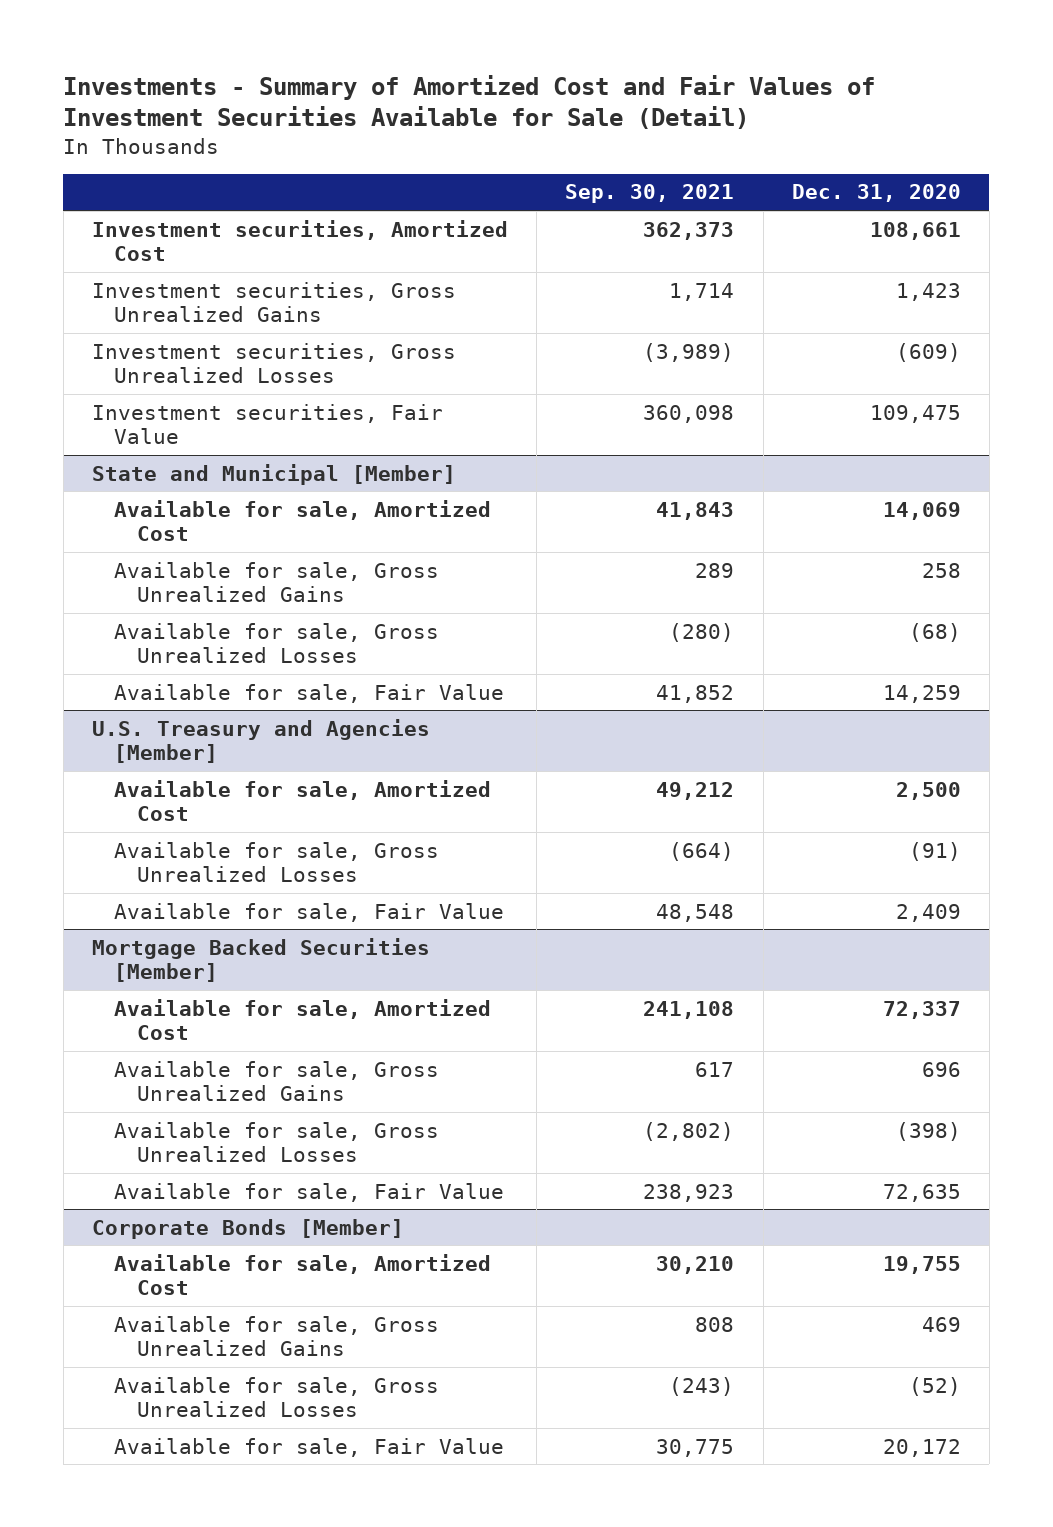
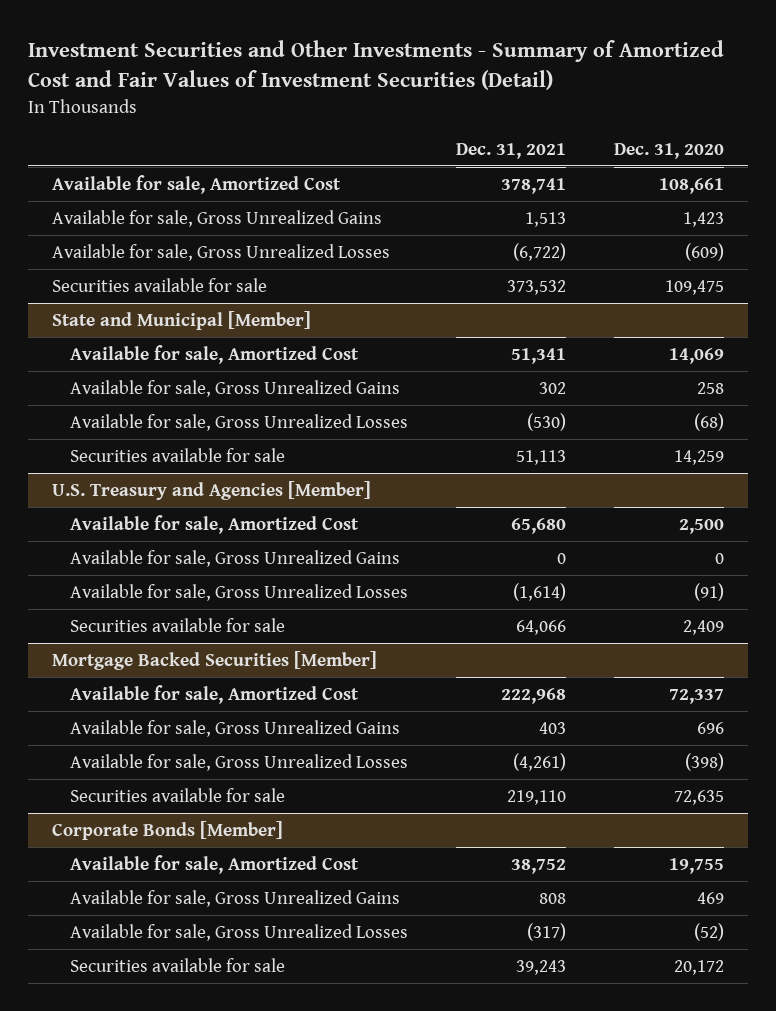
[63,74,876,130] Investments - Summary of Amortized Cost and Fair Values of Investment Securities Available for Sale (Detail) -> [27,40,724,91] Investment Securities and Other Investments - Summary of Amortized Cost and Fair Values of Investment Securities (Detail)
[565,184,735,204] Sep. 30, 2021 -> none
none -> [456,142,567,159] Dec. 31, 2021
[92,342,457,384] Investment securities, Gross Unrealized Losses -> none
[92,219,509,262] Investment securities, Amortized Cost -> [51,174,341,194] Available for sale, Amortized Cost
[92,281,457,323] Investment securities, Gross Unrealized Gains -> [51,209,382,227] Available for sale, Gross Unrealized Gains
none -> [51,243,390,261] Available for sale, Gross Unrealized Losses
[92,403,444,445] Investment securities, Fair Value -> [51,277,267,292] Securities available for sale
[114,683,505,703] Available for sale, Fair Value -> [70,447,286,462] Securities available for sale
none -> [70,549,401,567] Available for sale, Gross Unrealized Gains
[114,902,505,922] Available for sale, Fair Value -> [70,617,286,632] Securities available for sale
[114,1182,505,1202] Available for sale, Fair Value -> [70,787,286,802] Securities available for sale
[114,1437,505,1457] Available for sale, Fair Value -> [70,957,286,972] Securities available for sale

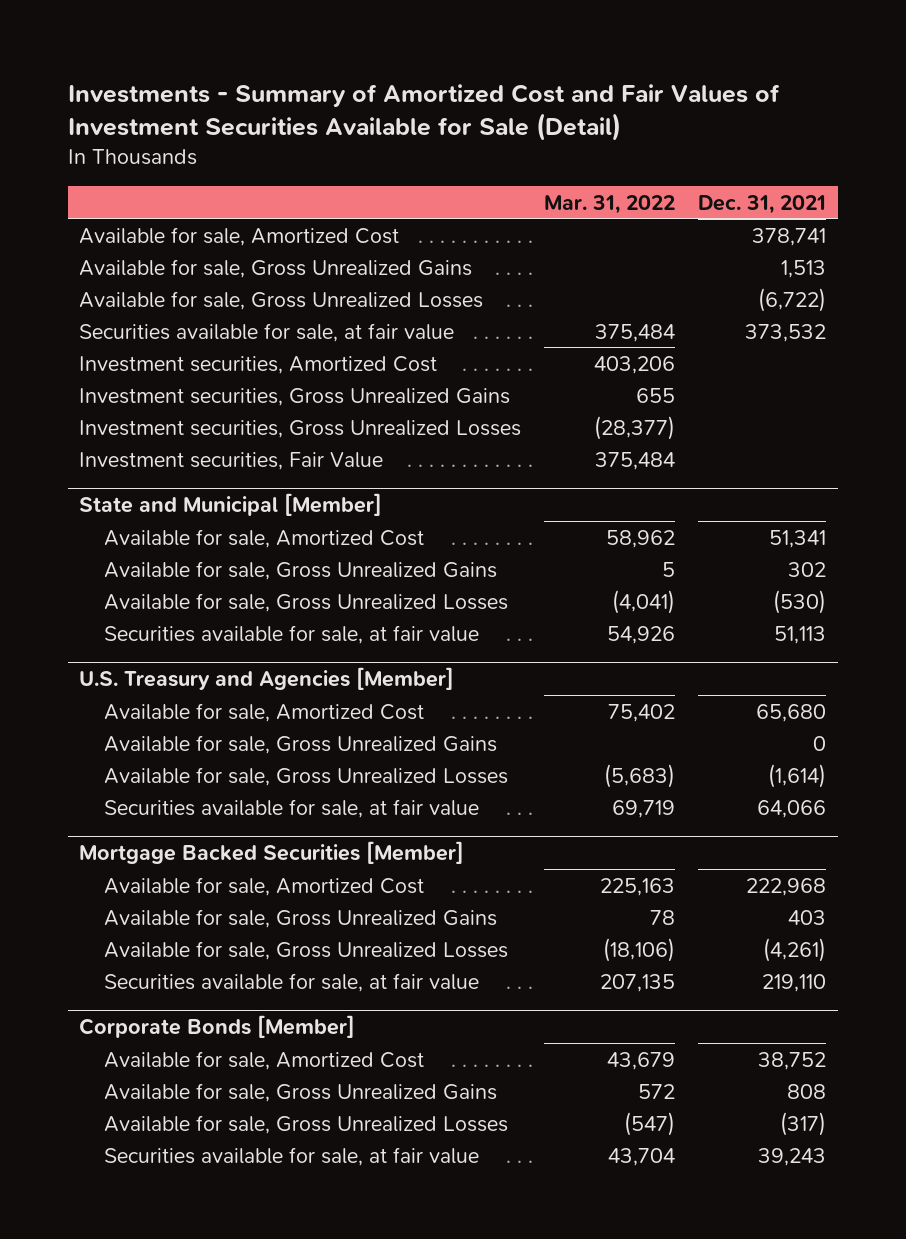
[27,40,724,91] Investment Securities and Other Investments - Summary of Amortized Cost and Fair Values of Investment Securities (Detail) -> [67,83,780,142] Investments - Summary of Amortized Cost and Fair Values of Investment Securities Available for Sale (Detail)
[614,142,725,159] Dec. 31, 2020 -> none
none -> [544,194,676,214] Mar. 31, 2022
[51,277,267,292] Securities available for sale -> [79,322,455,342] Securities available for sale, at fair value
none -> [79,355,438,374] Investment securities, Amortized Cost
none -> [79,387,511,406] Investment securities, Gross Unrealized Gains
none -> [79,419,522,438] Investment securities, Gross Unrealized Losses
none -> [79,451,384,470] Investment securities, Fair Value
[70,447,286,462] Securities available for sale -> [104,624,480,644] Securities available for sale, at fair value
[70,617,286,632] Securities available for sale -> [104,798,480,818] Securities available for sale, at fair value
[70,787,286,802] Securities available for sale -> [104,972,480,992] Securities available for sale, at fair value
[70,957,286,972] Securities available for sale -> [104,1146,480,1166] Securities available for sale, at fair value

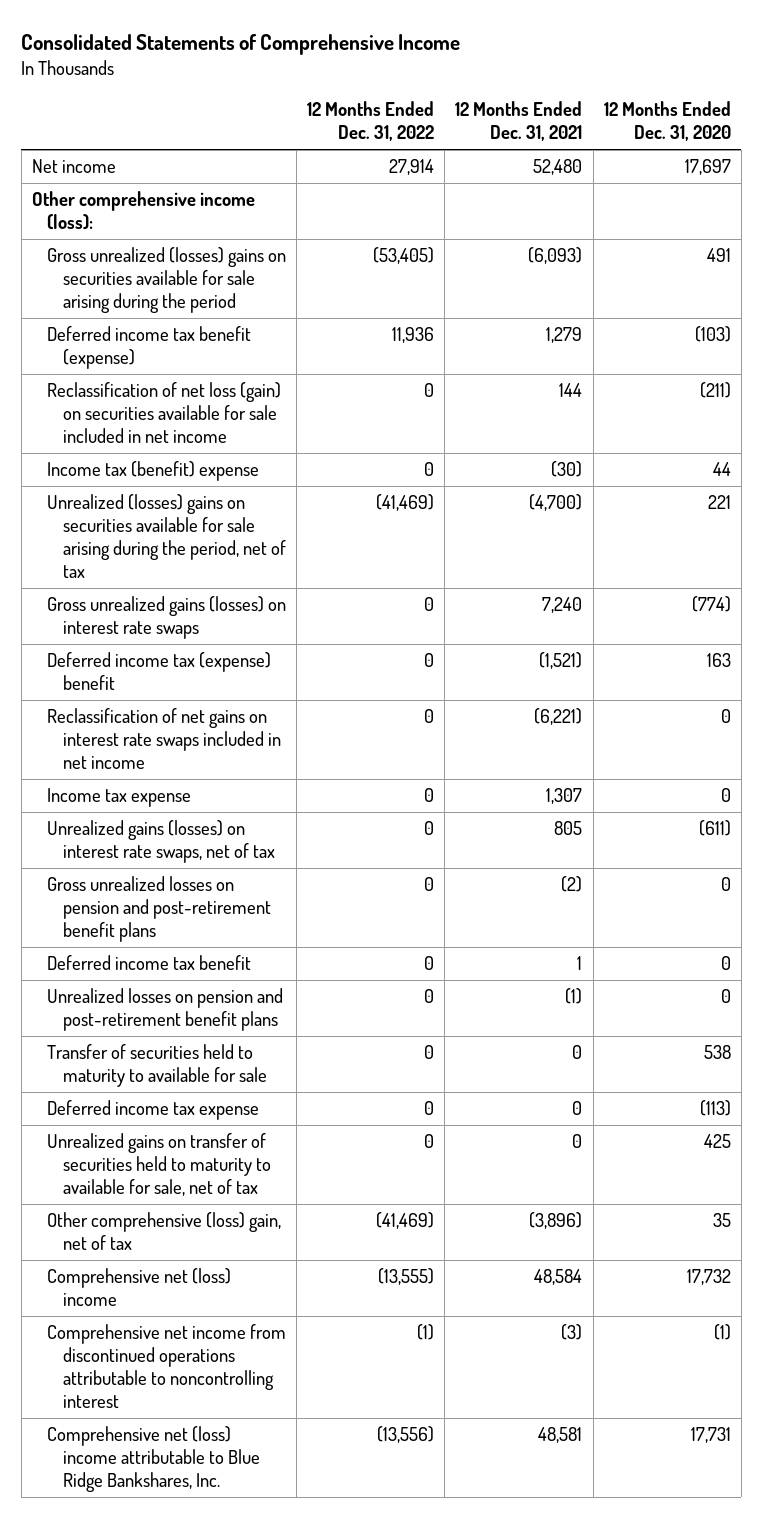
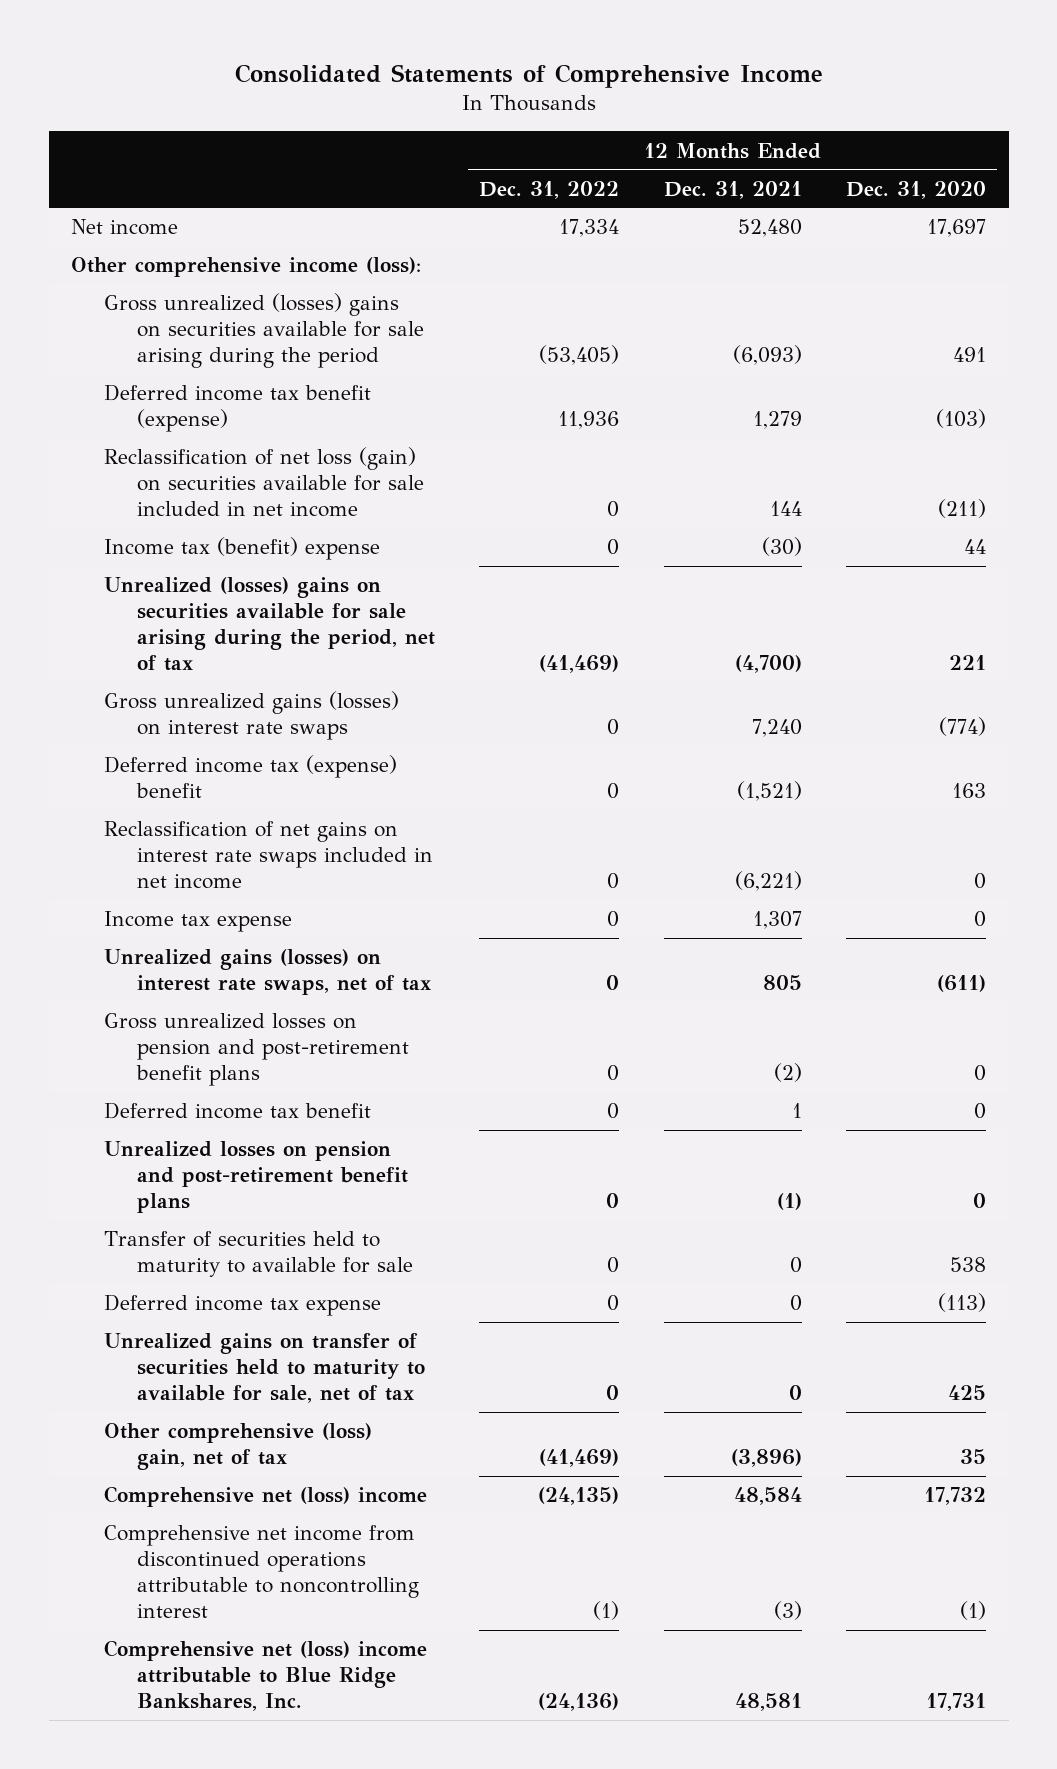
[389,159,435,176] 27,914 -> [559,219,620,238] 17,334
[378,1268,435,1286] (13,555) -> [538,1487,620,1506] (24,135)
[377,1426,435,1444] (13,556) -> [538,1693,620,1712] (24,136)

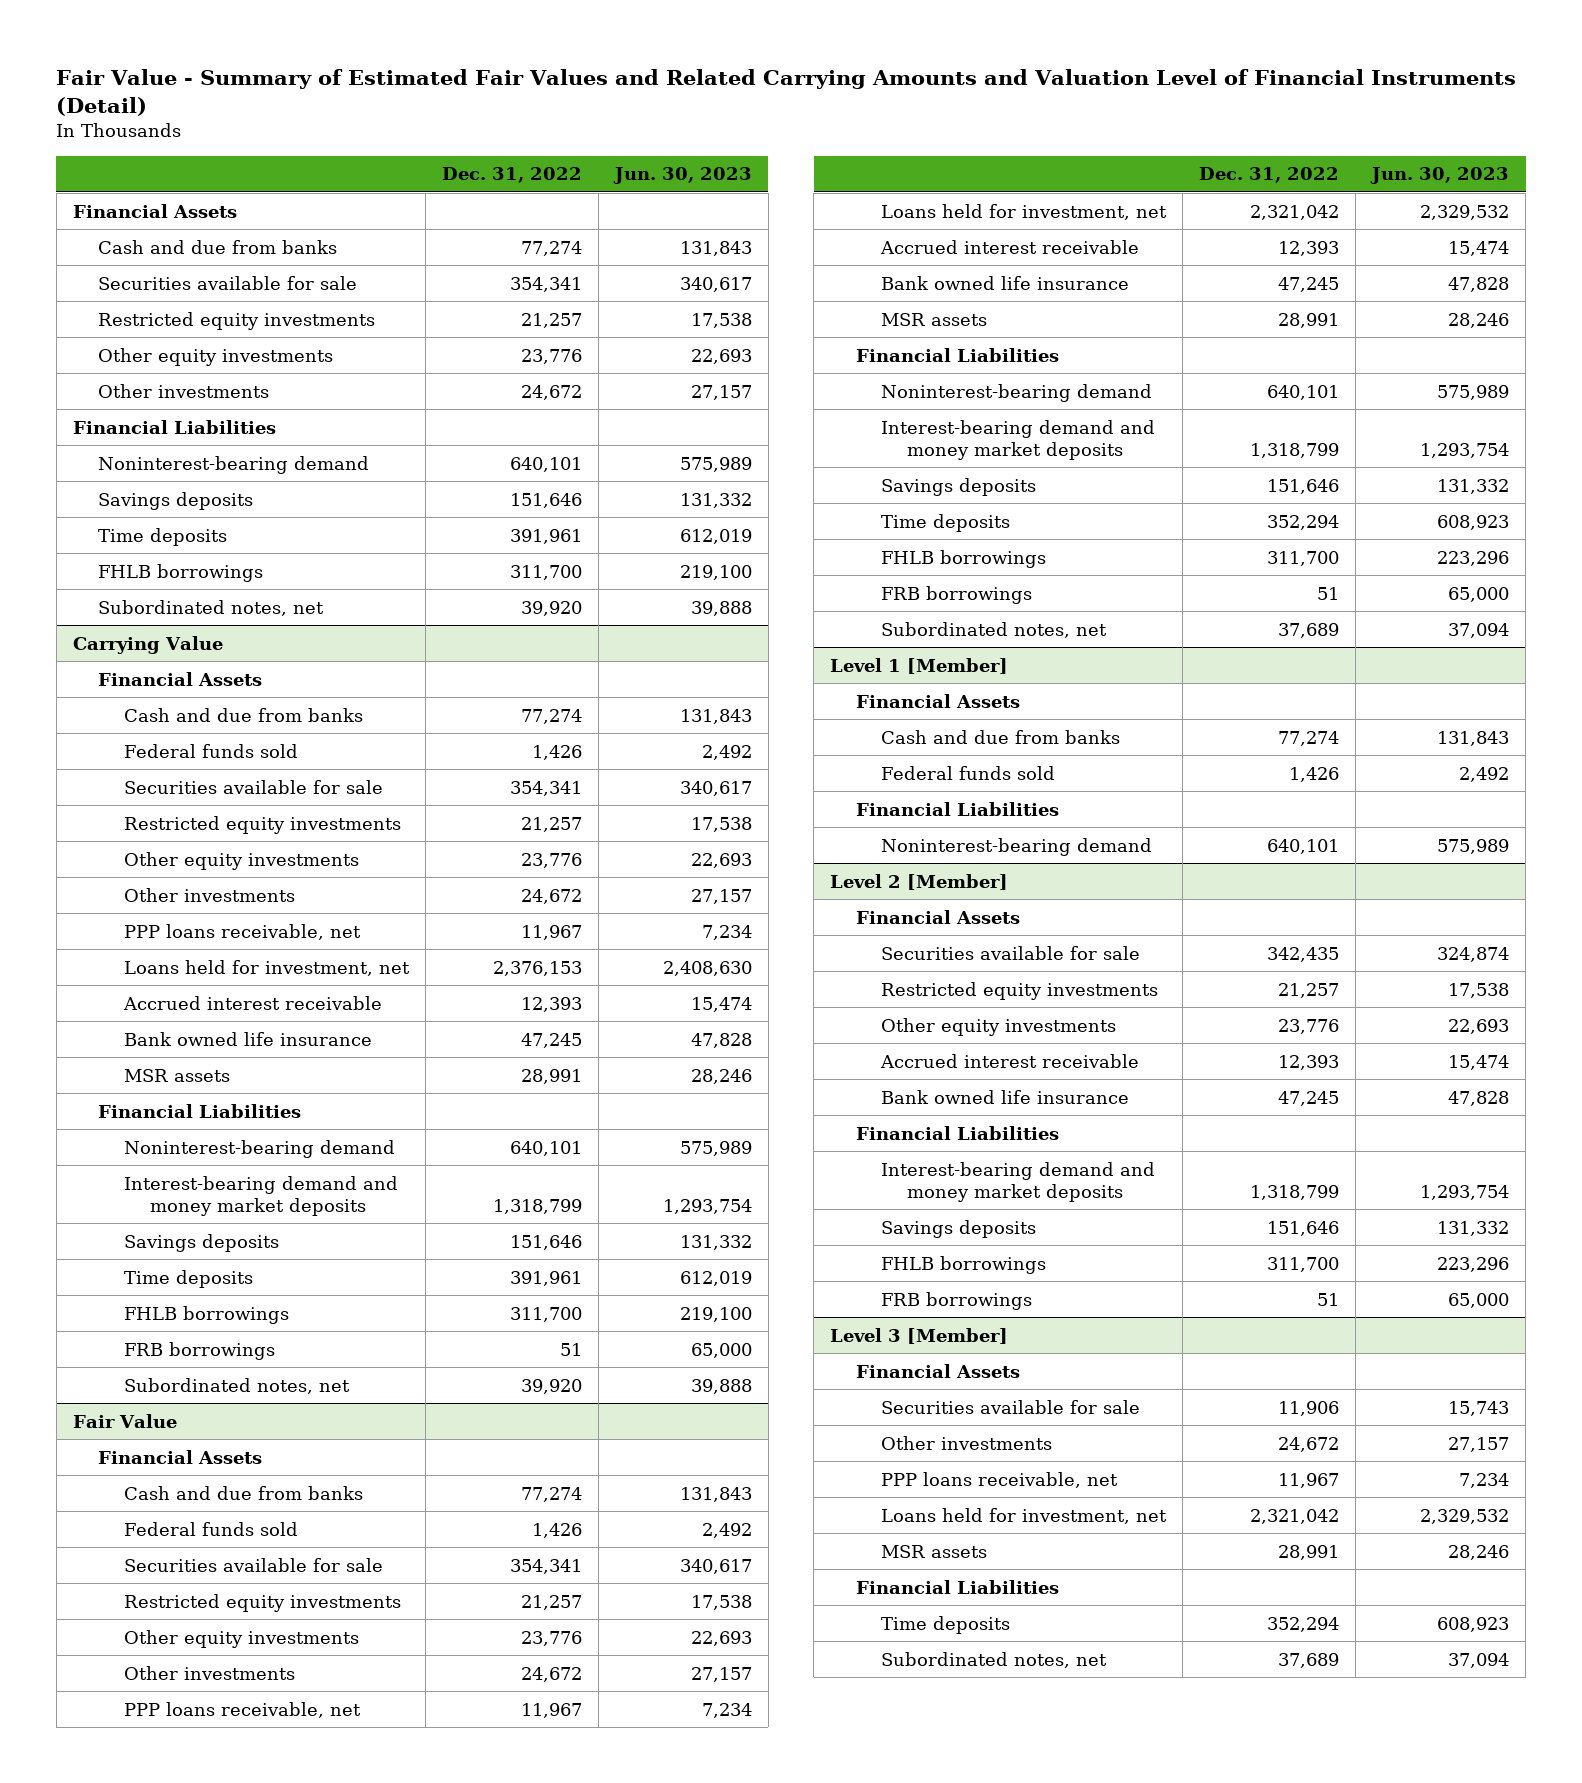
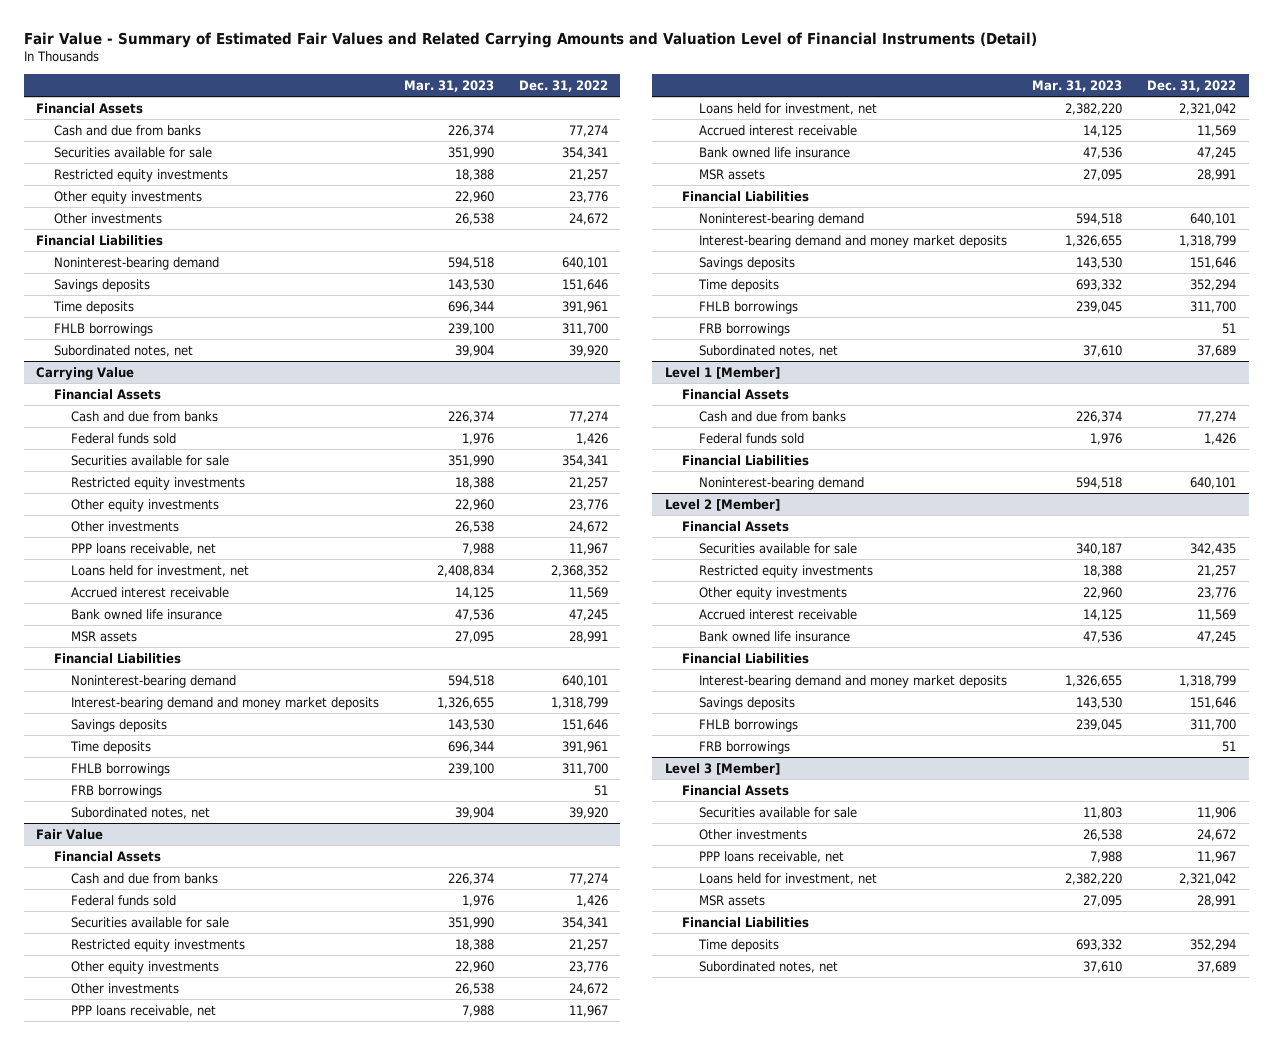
[612,167,752,185] Jun. 30, 2023 -> none
none -> [403,79,494,92] Mar. 31, 2023
[492,960,582,976] 2,376,153 -> [550,564,608,577] 2,368,352
[520,996,582,1012] 12,393 -> [568,586,608,599] 11,569
[1278,240,1340,256] 12,393 -> [1197,124,1237,137] 11,569
[1278,1054,1340,1070] 12,393 -> [1197,608,1237,621] 11,569

